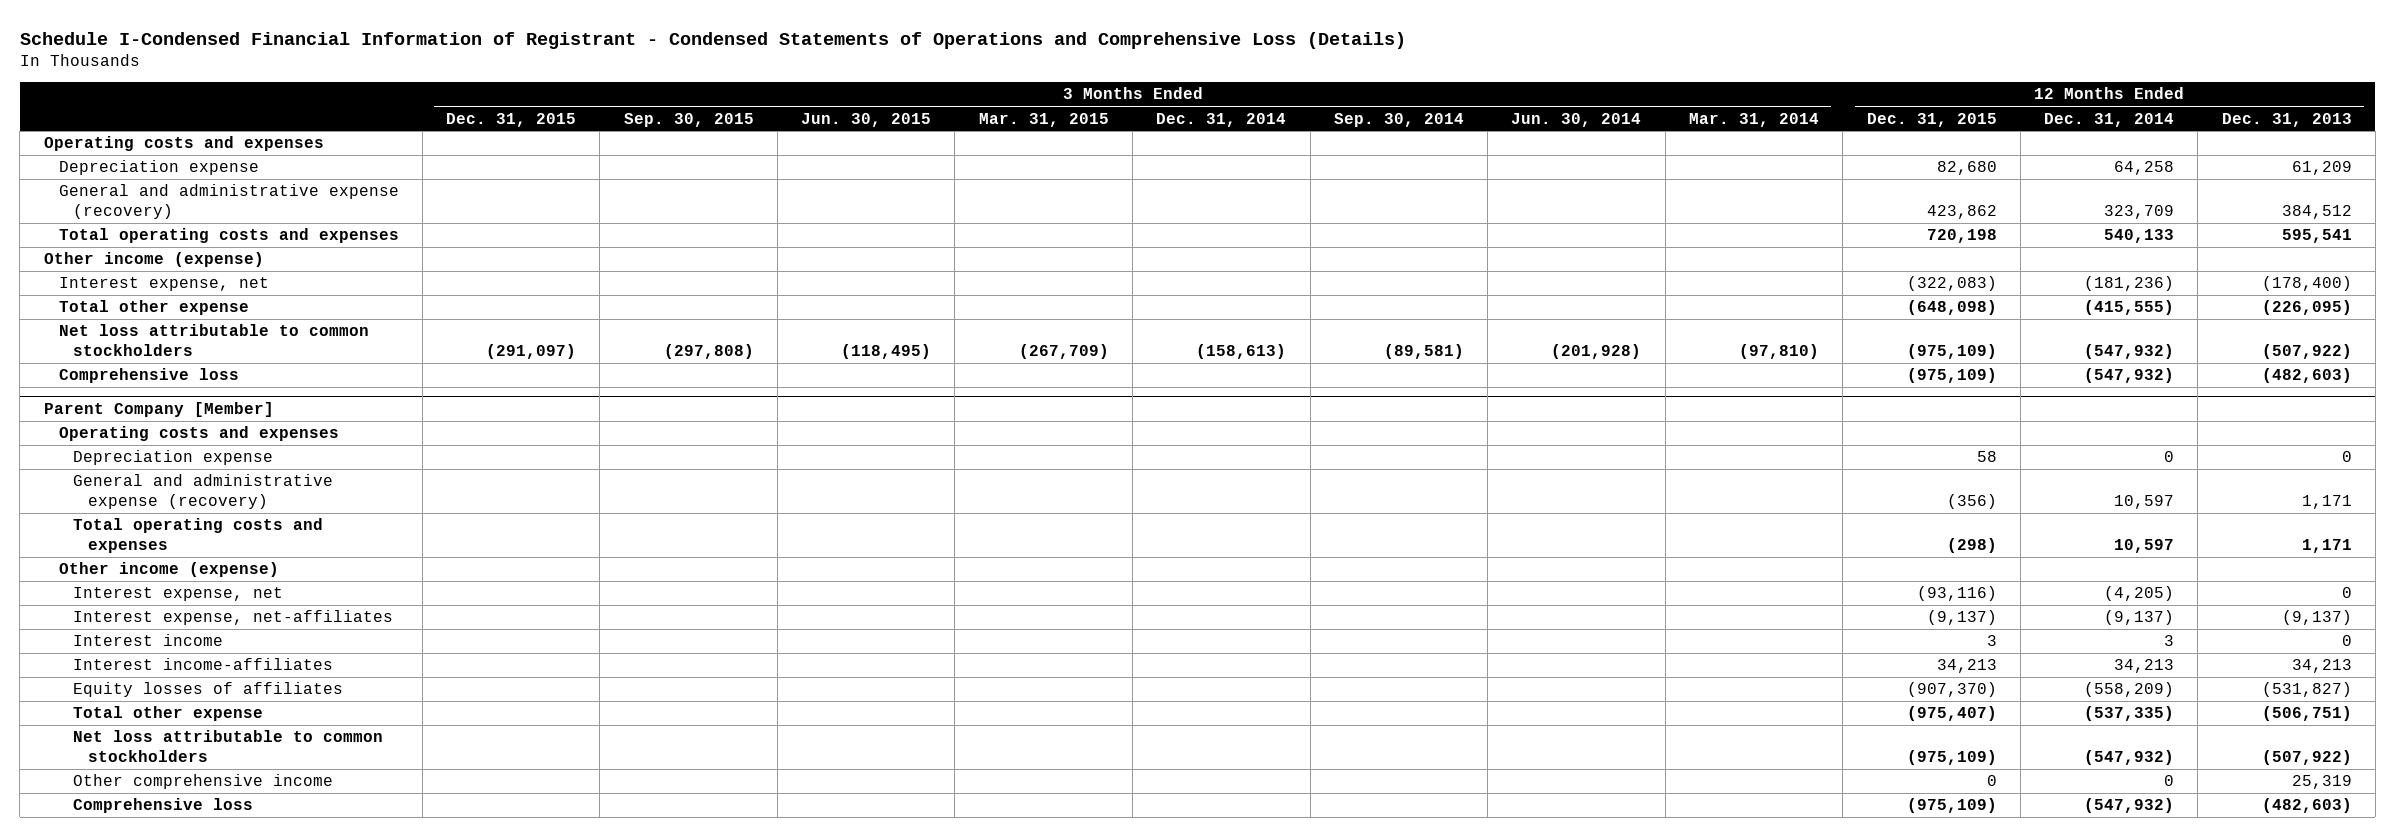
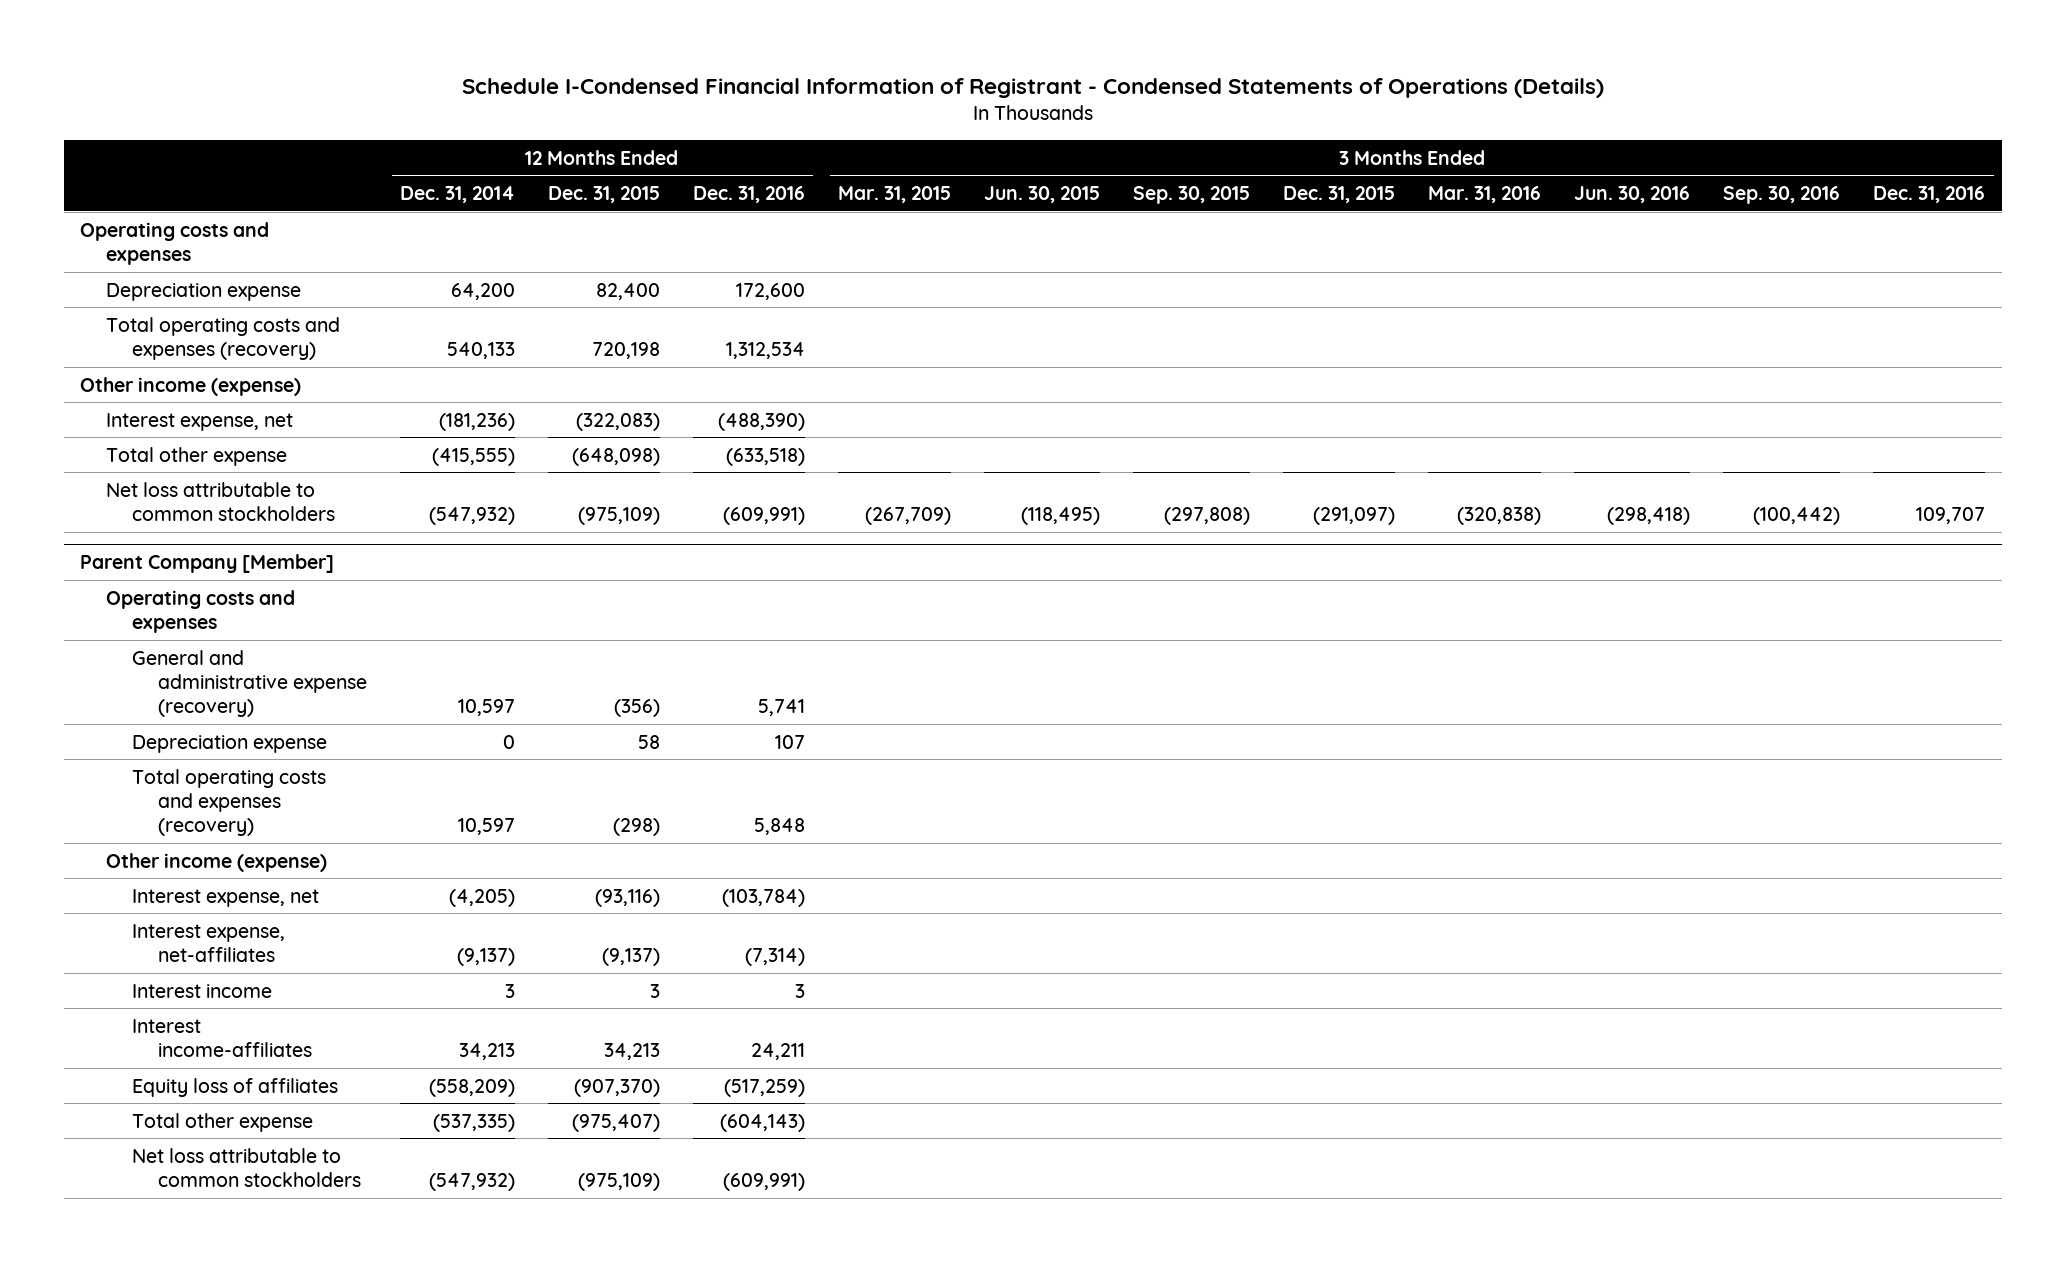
[19,31,1406,49] Schedule I-Condensed Financial Information of Registrant - Condensed Statements of Operations and Comprehensive Loss (Details) -> [461,78,1604,99] Schedule I-Condensed Financial Information of Registrant - Condensed Statements of Operations (Details)
[1156,112,1287,127] Dec. 31, 2014 -> none
[1333,112,1464,127] Sep. 30, 2014 -> none
[1511,112,1642,127] Jun. 30, 2014 -> none
[1689,112,1820,127] Mar. 31, 2014 -> none
[2221,112,2352,127] Dec. 31, 2013 -> none
none -> [692,185,805,203] Dec. 31, 2016
none -> [1428,185,1542,203] Mar. 31, 2016
none -> [1574,185,1691,203] Jun. 30, 2016
none -> [1723,185,1841,204] Sep. 30, 2016
none -> [1873,185,1986,203] Dec. 31, 2016
[58,184,399,219] General and administrative expense (recovery) -> none
[1936,161,1997,176] 82,680 -> [595,282,660,300] 82,400
[2114,161,2175,176] 64,258 -> [450,282,515,300] 64,200
[58,228,399,244] Total operating costs and expenses -> [106,316,341,361] Total operating costs and expenses (recovery)
[58,368,239,384] Comprehensive loss -> none
[73,450,274,466] Depreciation expense -> [132,734,328,753] Depreciation expense
[73,518,324,553] Total operating costs and expenses -> [132,768,327,837] Total operating costs and expenses (recovery)
[73,682,344,698] Equity losses of affiliates -> [132,1077,339,1097] Equity loss of affiliates
[73,774,334,790] Other comprehensive income -> none
[73,798,254,814] Comprehensive loss -> none

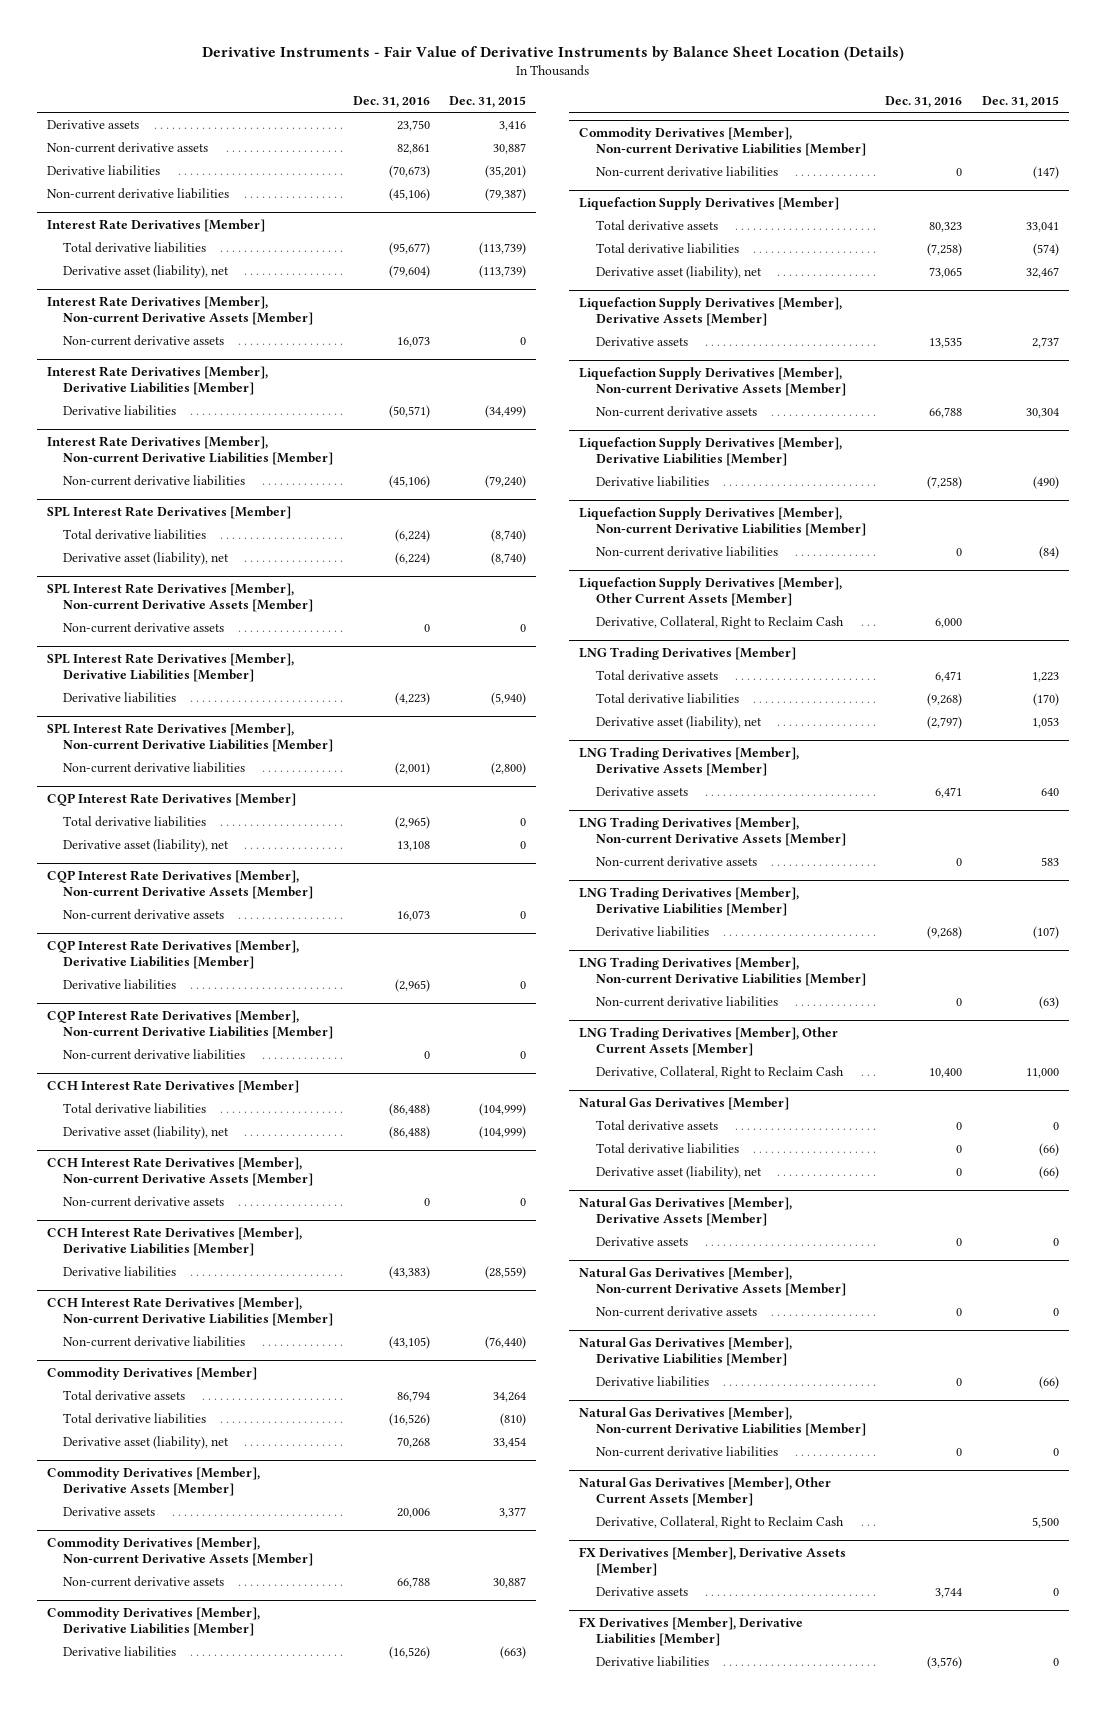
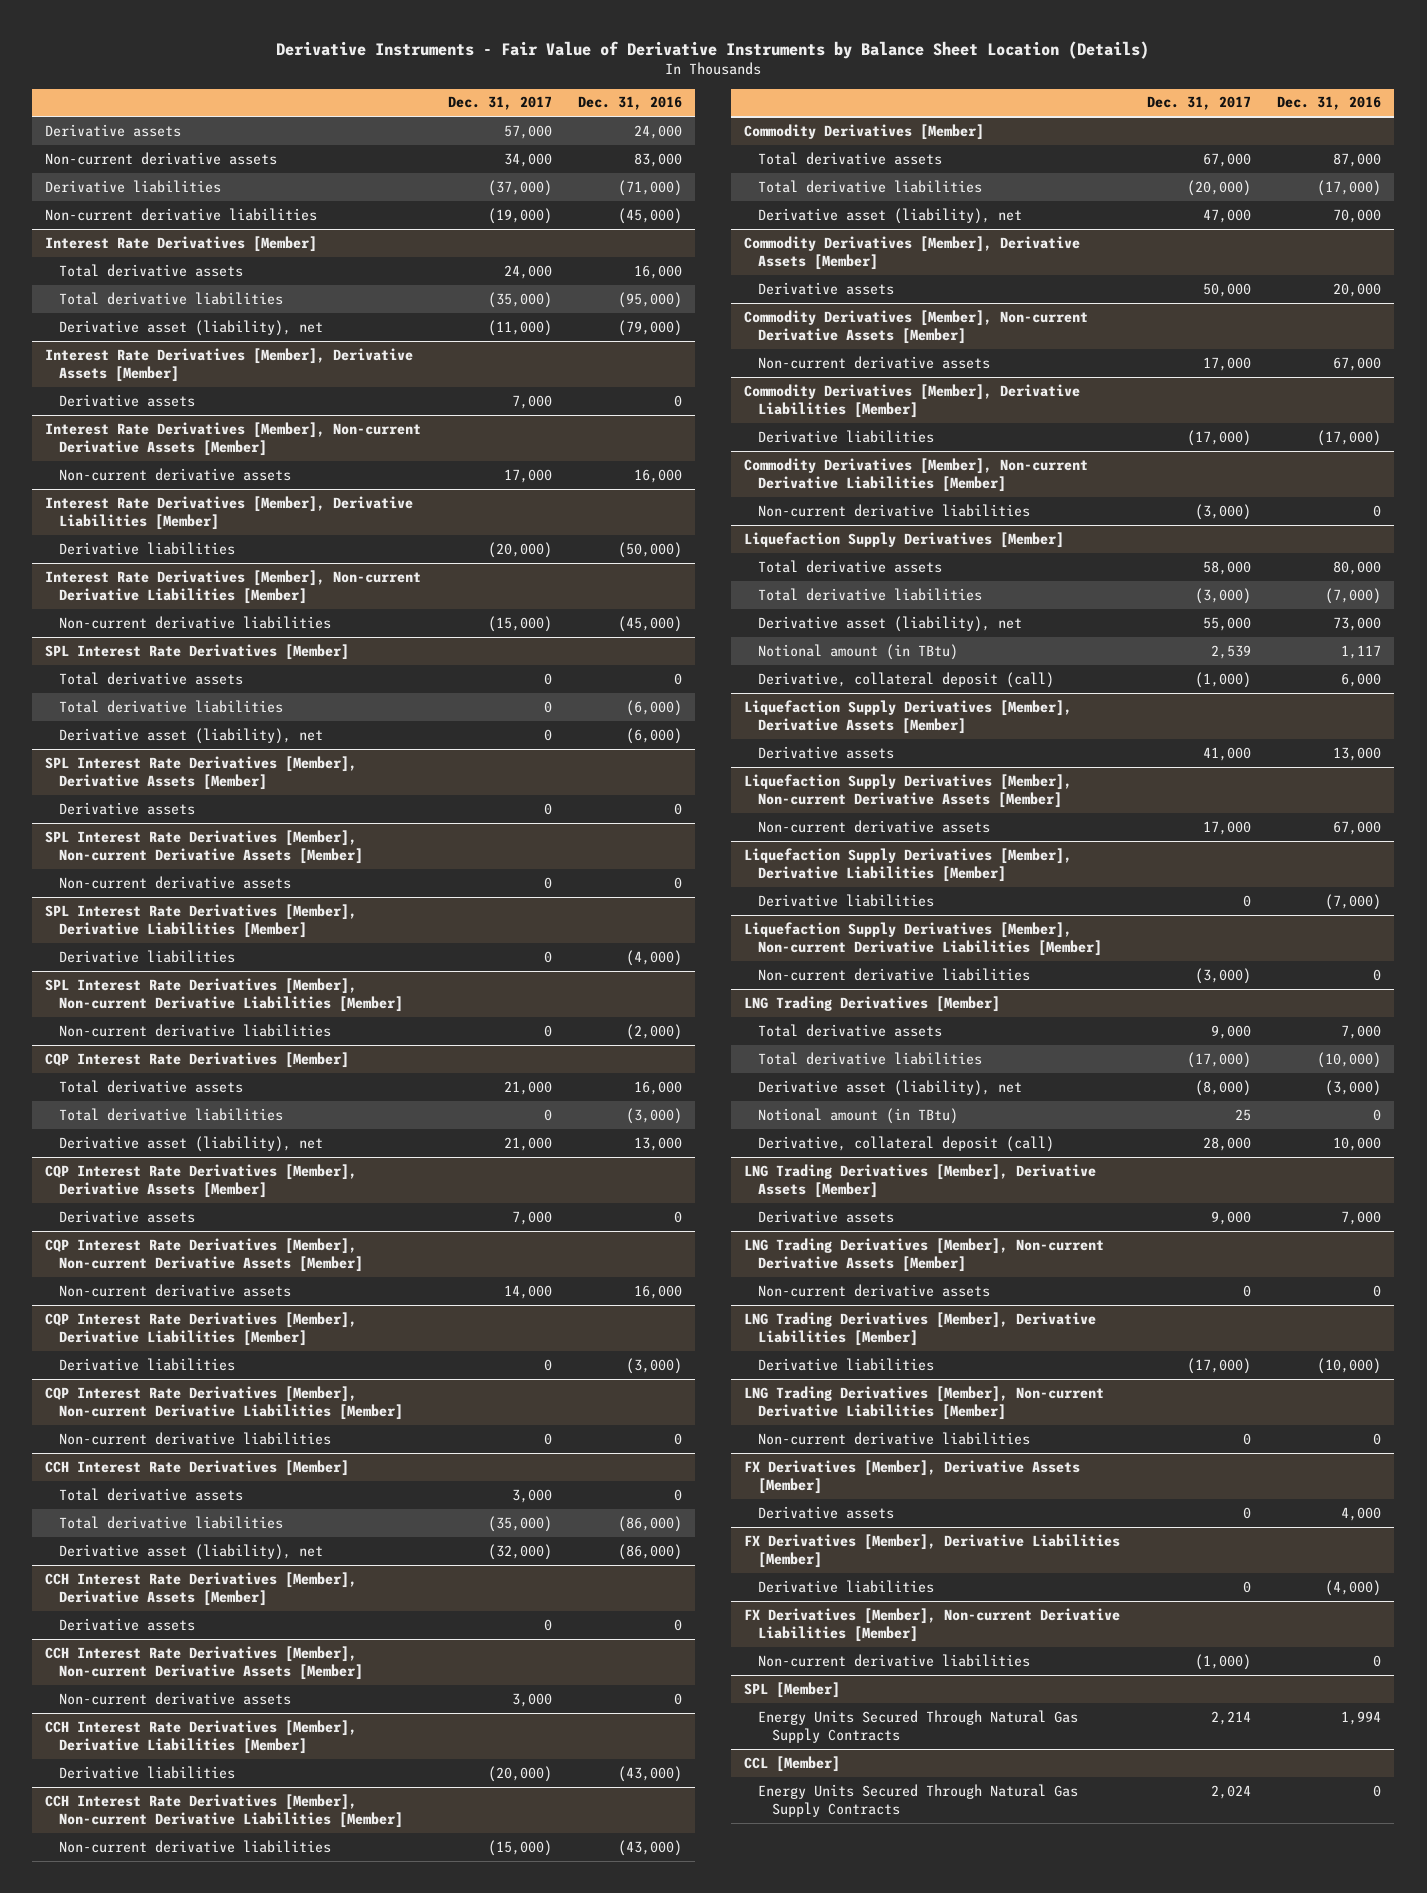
[449,95,527,108] Dec. 31, 2015 -> none
none -> [447,96,552,111] Dec. 31, 2017
[396,119,430,131] 23,750 -> [634,124,683,139] 24,000
[396,143,430,154] 82,861 -> [634,152,683,167] 83,000
[388,164,430,178] (70,673) -> [618,179,683,196] (71,000)
[388,187,430,201] (45,106) -> [618,207,683,224] (45,000)
none -> [59,263,244,277] Total derivative assets
[388,241,430,255] (95,677) -> [618,291,683,308] (95,000)
[388,264,430,278] (79,604) -> [618,319,683,336] (79,000)
none -> [45,347,414,382] Interest Rate Derivatives [Member], Derivative Assets [Member]
none -> [59,393,196,407] Derivative assets
[396,335,430,347] 16,073 -> [634,468,683,483] 16,000
[388,404,430,418] (50,571) -> [618,541,683,558] (50,000)
[388,474,430,488] (45,106) -> [618,615,683,632] (45,000)
none -> [59,671,244,685] Total derivative assets
[394,528,430,542] (6,224) -> [626,699,683,716] (6,000)
[394,551,430,565] (6,224) -> [626,727,683,744] (6,000)
none -> [45,755,358,790] SPL Interest Rate Derivatives [Member], Derivative Assets [Member]
none -> [59,801,196,815] Derivative assets
[394,691,430,705] (4,223) -> [626,949,683,966] (4,000)
[394,761,430,775] (2,001) -> [626,1023,683,1040] (2,000)
none -> [59,1079,244,1093] Total derivative assets
[394,815,430,829] (2,965) -> [626,1107,683,1124] (3,000)
[396,840,430,851] 13,108 -> [634,1136,683,1151] 13,000
none -> [45,1163,358,1198] CQP Interest Rate Derivatives [Member], Derivative Assets [Member]
none -> [59,1209,196,1223] Derivative assets
[396,909,430,921] 16,073 -> [634,1284,683,1299] 16,000
[394,978,430,992] (2,965) -> [626,1357,683,1374] (3,000)
none -> [59,1487,244,1501] Total derivative assets
[388,1102,430,1116] (86,488) -> [618,1515,683,1532] (86,000)
[388,1125,430,1139] (86,488) -> [618,1543,683,1560] (86,000)
none -> [45,1571,358,1606] CCH Interest Rate Derivatives [Member], Derivative Assets [Member]
none -> [59,1617,196,1631] Derivative assets
[388,1265,430,1279] (43,383) -> [618,1765,683,1782] (43,000)
[388,1335,430,1349] (43,105) -> [618,1839,683,1856] (43,000)
[396,1390,430,1402] 86,794 -> [1333,152,1382,167] 87,000
[388,1412,430,1426] (16,526) -> [1317,179,1382,196] (17,000)
[396,1436,430,1448] 70,268 -> [1333,208,1382,223] 70,000
[396,1507,430,1518] 20,006 -> [1333,282,1382,297] 20,000
[396,1576,430,1588] 66,788 -> [1333,356,1382,371] 67,000
[388,1645,430,1659] (16,526) -> [1317,429,1382,446] (17,000)
[929,221,963,232] 80,323 -> [1333,560,1382,575] 80,000
[927,242,963,256] (7,258) -> [1325,587,1382,604] (7,000)
[929,266,963,278] 73,065 -> [1333,616,1382,631] 73,000
none -> [758,643,959,660] Notional amount (in TBtu)
none -> [758,671,1055,688] Derivative, collateral deposit (call)
[929,336,963,348] 13,535 -> [1333,746,1382,761] 13,000
[929,406,963,418] 66,788 -> [1333,820,1382,835] 67,000
[927,475,963,489] (7,258) -> [1325,893,1382,910] (7,000)
[579,576,843,606] Liquefaction Supply Derivatives [Member], Other Current Assets [Member] -> none
[595,615,844,629] Derivative, Collateral, Right to Reclaim Cash -> none
[935,670,963,682] 6,471 -> [1341,1024,1382,1039] 7,000
[927,692,963,706] (9,268) -> [1317,1051,1382,1068] (10,000)
[927,715,963,729] (2,797) -> [1325,1079,1382,1096] (3,000)
none -> [758,1107,959,1124] Notional amount (in TBtu)
none -> [758,1135,1055,1152] Derivative, collateral deposit (call)
[935,786,963,798] 6,471 -> [1341,1210,1382,1225] 7,000
[927,925,963,939] (9,268) -> [1317,1357,1382,1374] (10,000)
[579,1026,839,1056] LNG Trading Derivatives [Member], Other Current Assets [Member] -> none
[595,1065,844,1079] Derivative, Collateral, Right to Reclaim Cash -> none
[579,1096,790,1110] Natural Gas Derivatives [Member] -> none
[595,1119,718,1131] Total derivative assets -> none
[595,1142,739,1154] Total derivative liabilities -> none
[595,1165,762,1179] Derivative asset (liability), net -> none
[579,1196,793,1226] Natural Gas Derivatives [Member], Derivative Assets [Member] -> none
[595,1236,688,1246] Derivative assets -> none
[579,1266,846,1296] Natural Gas Derivatives [Member], Non-current Derivative Assets [Member] -> none
[595,1305,757,1317] Non-current derivative assets -> none
[579,1336,793,1366] Natural Gas Derivatives [Member], Derivative Liabilities [Member] -> none
[595,1375,709,1387] Derivative liabilities -> none
[579,1406,866,1436] Natural Gas Derivatives [Member], Non-current Derivative Liabilities [Member] -> none
[595,1445,778,1457] Non-current derivative liabilities -> none
[579,1476,832,1506] Natural Gas Derivatives [Member], Other Current Assets [Member] -> none
[595,1515,844,1529] Derivative, Collateral, Right to Reclaim Cash -> none
[935,1586,963,1598] 3,744 -> [1341,1506,1382,1521] 4,000
[927,1655,963,1669] (3,576) -> [1325,1579,1382,1596] (4,000)
none -> [744,1607,1121,1642] FX Derivatives [Member], Non-current Derivative Liabilities [Member]
none -> [758,1653,1031,1667] Non-current derivative liabilities
none -> [744,1681,841,1698] SPL [Member]
none -> [758,1709,1079,1743] Energy Units Secured Through Natural Gas Supply Contracts
none -> [744,1755,841,1772] CCL [Member]
none -> [758,1783,1079,1817] Energy Units Secured Through Natural Gas Supply Contracts

